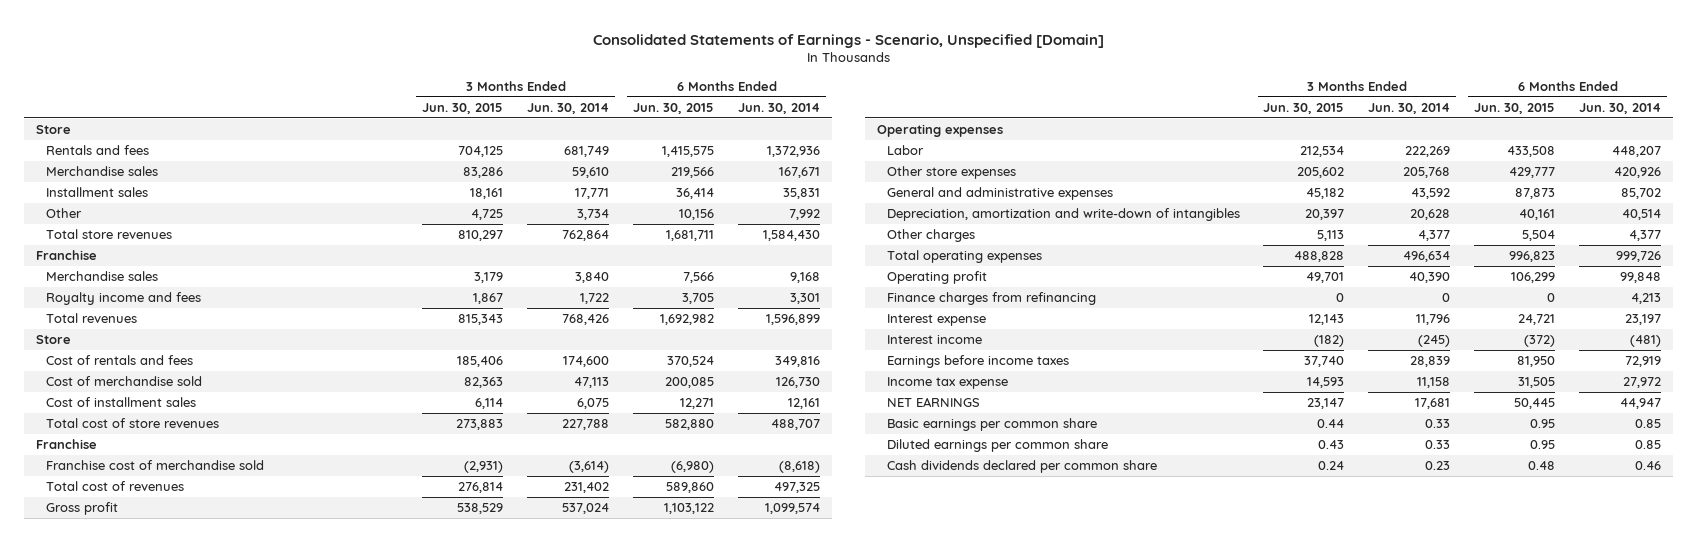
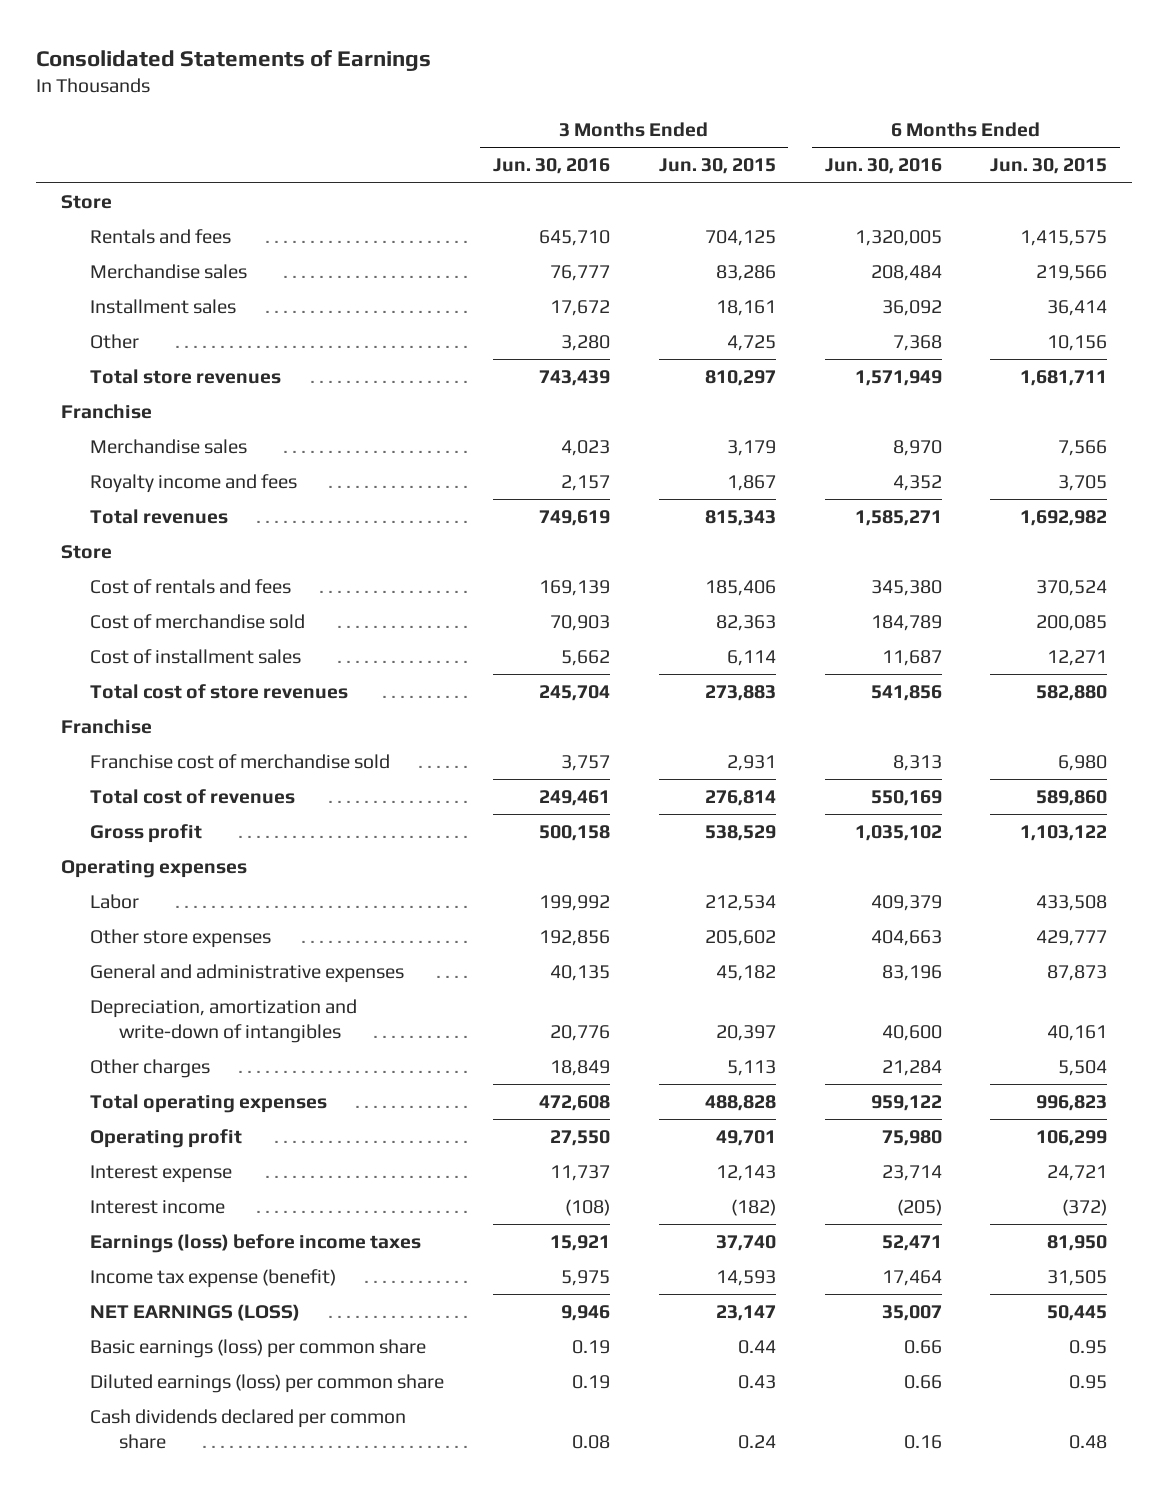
[592,33,1104,48] Consolidated Statements of Earnings - Scenario, Unspecified [Domain] -> [36,50,432,72] Consolidated Statements of Earnings
[527,102,610,114] Jun. 30, 2014 -> none
[738,102,821,114] Jun. 30, 2014 -> none
none -> [492,158,610,175] Jun. 30, 2016
none -> [824,158,942,175] Jun. 30, 2016
[464,461,504,474] (2,931) -> [726,755,776,772] 2,931
[671,461,715,474] (6,980) -> [1058,755,1108,772] 6,980
[886,292,1096,306] Finance charges from refinancing -> none
[886,355,1069,369] Earnings before income taxes -> [89,1234,421,1254] Earnings (loss) before income taxes
[886,377,1008,390] Income tax expense -> [89,1269,336,1289] Income tax expense (benefit)
[886,397,980,408] NET EARNINGS -> [89,1304,300,1322] NET EARNINGS (LOSS)
[886,418,1097,432] Basic earnings per common share -> [89,1339,426,1359] Basic earnings (loss) per common share
[886,439,1108,453] Diluted earnings per common share -> [89,1374,444,1394] Diluted earnings (loss) per common share

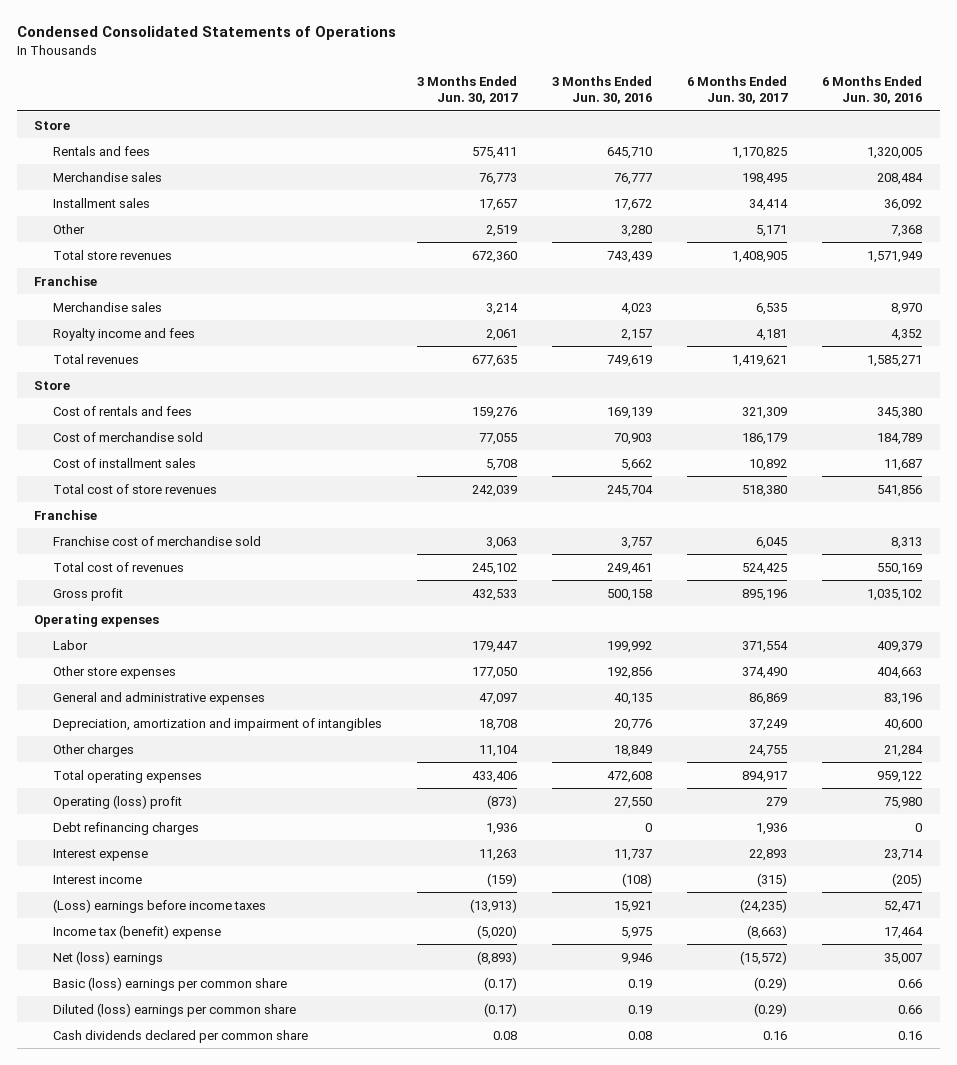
[36,50,432,72] Consolidated Statements of Earnings -> [16,26,396,41] Condensed Consolidated Statements of Operations
[658,158,776,175] Jun. 30, 2015 -> none
[990,158,1108,175] Jun. 30, 2015 -> none
none -> [417,75,519,105] 3 Months Ended Jun. 30, 2017
none -> [687,75,789,105] 6 Months Ended Jun. 30, 2017
[89,999,357,1043] Depreciation, amortization and write-down of intangibles -> [53,717,383,731] Depreciation, amortization and impairment of intangibles
[89,1129,242,1149] Operating profit -> [53,794,183,809] Operating (loss) profit
none -> [53,821,200,835] Debt refinancing charges
[89,1234,421,1254] Earnings (loss) before income taxes -> [53,898,267,913] (Loss) earnings before income taxes
[89,1269,336,1289] Income tax expense (benefit) -> [53,924,222,939] Income tax (benefit) expense
[89,1304,300,1322] NET EARNINGS (LOSS) -> [53,950,164,965] Net (loss) earnings
[89,1339,426,1359] Basic earnings (loss) per common share -> [53,976,288,991] Basic (loss) earnings per common share
[89,1374,444,1394] Diluted earnings (loss) per common share -> [53,1002,297,1017] Diluted (loss) earnings per common share

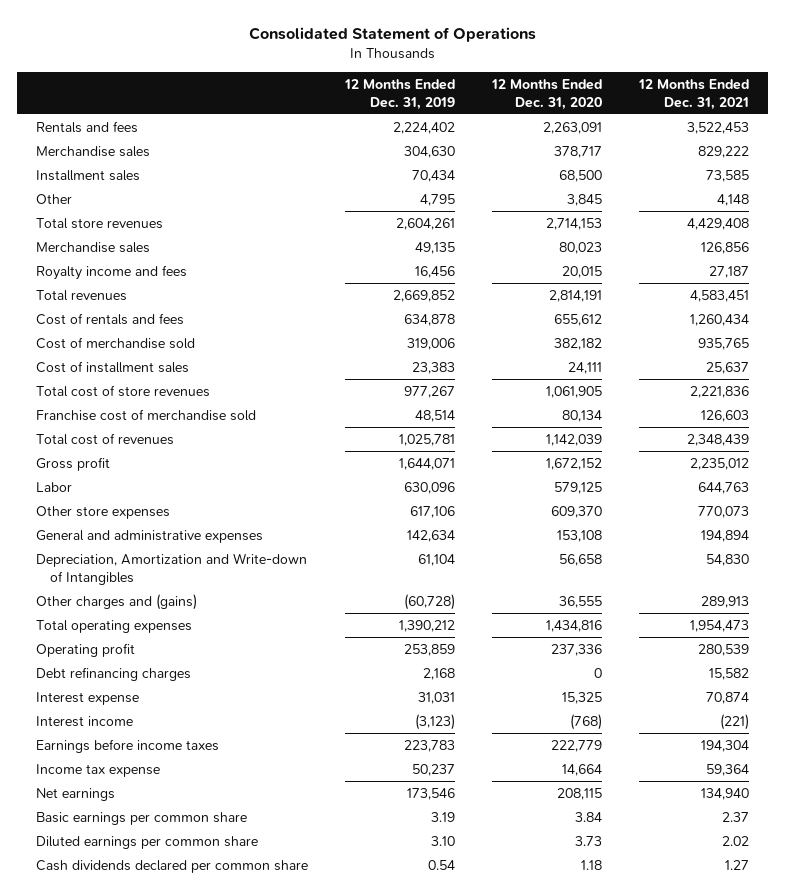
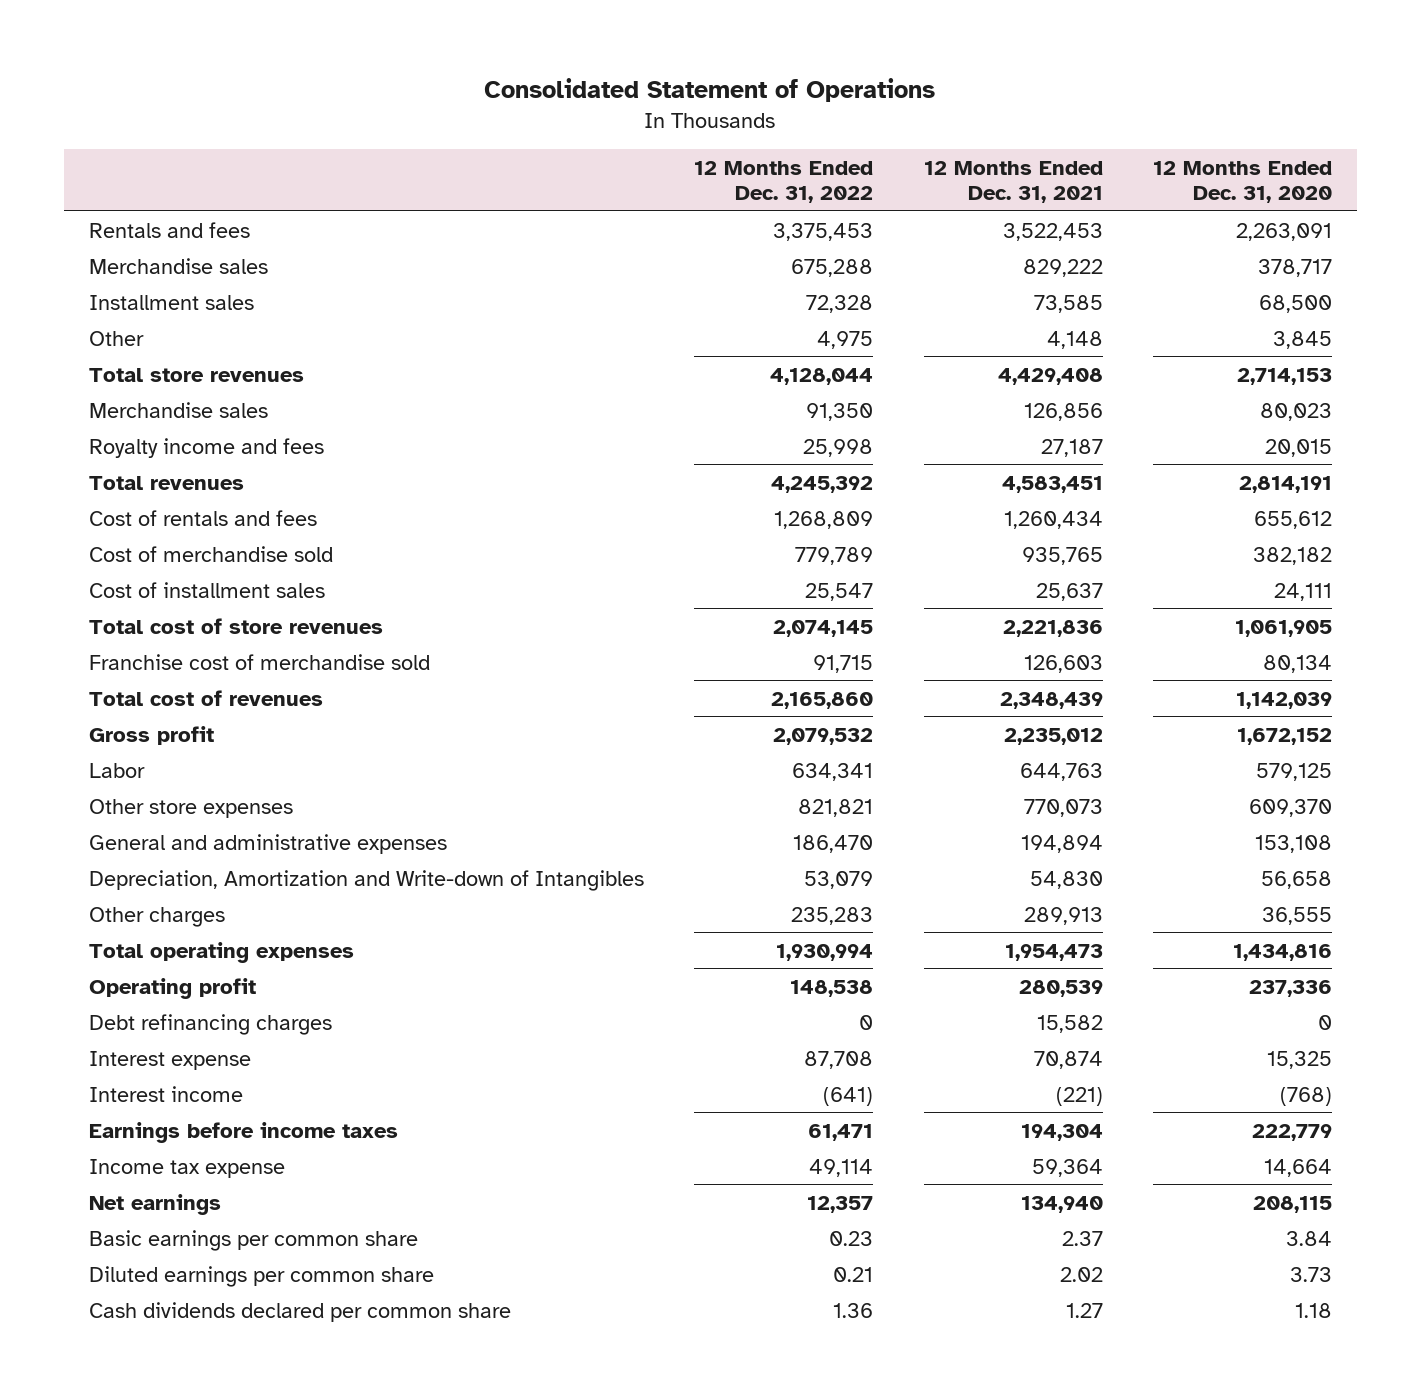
[344,78,456,110] 12 Months Ended Dec. 31, 2019 -> none
none -> [694,160,874,203] 12 Months Ended Dec. 31, 2022
[35,593,197,610] Other charges and (gains) -> [89,906,226,927] Other charges

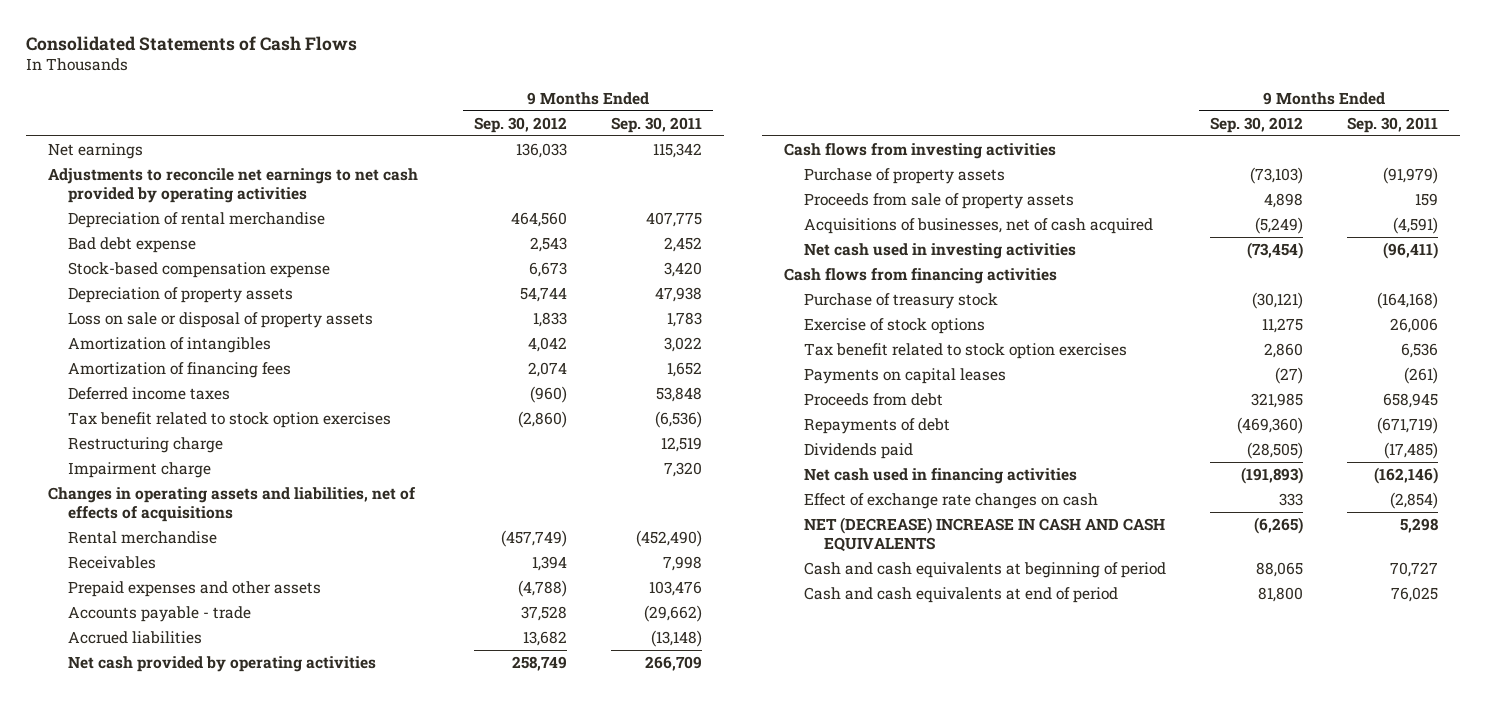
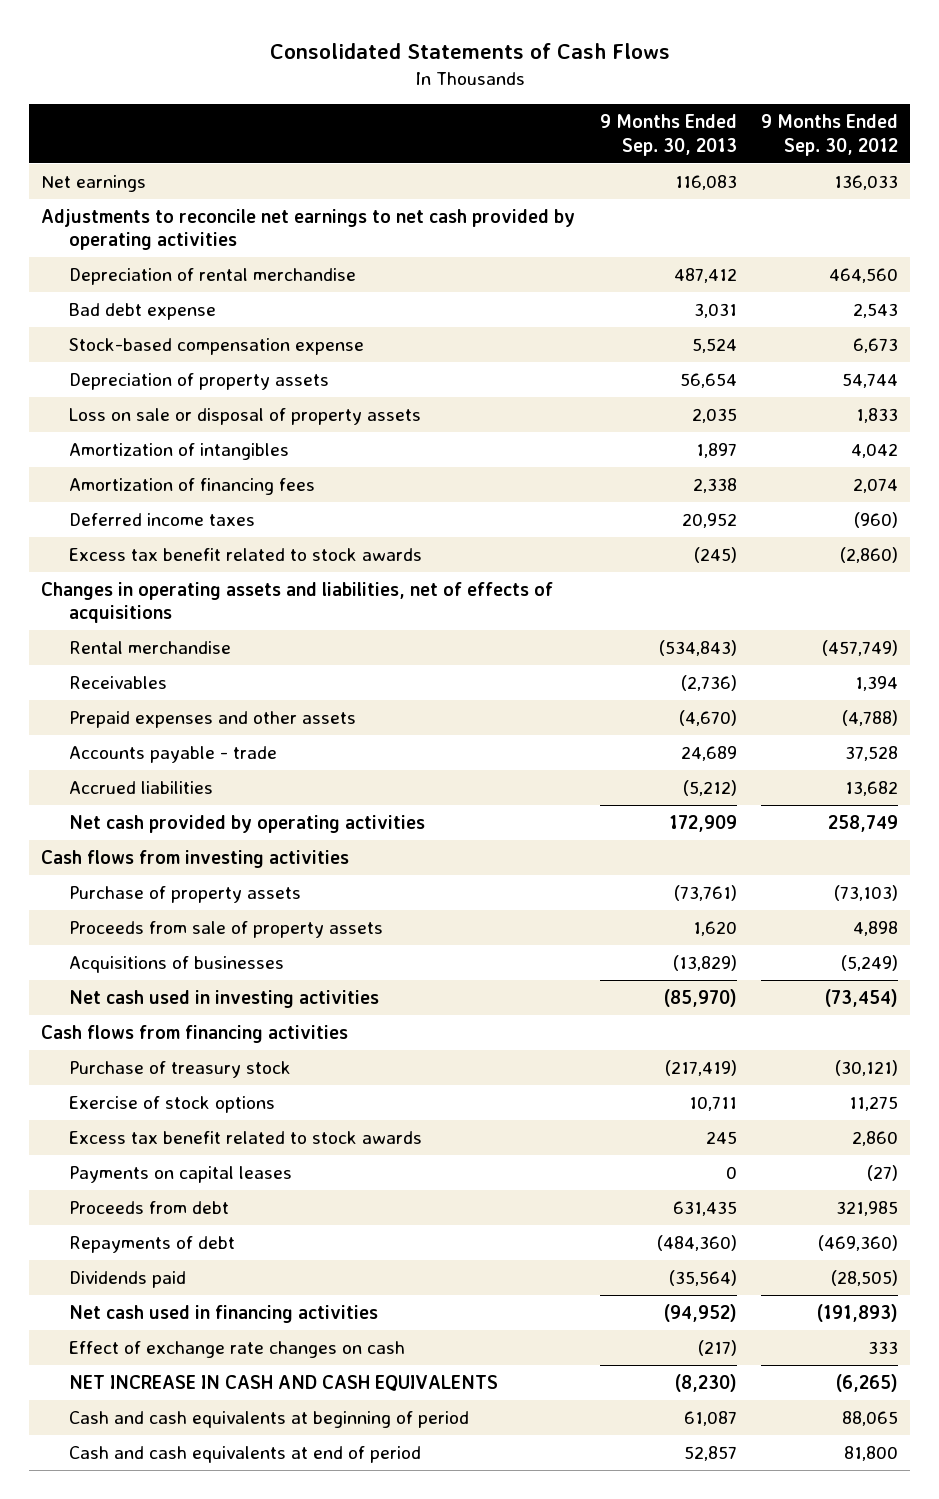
[611,116,703,133] Sep. 30, 2011 -> none
none -> [599,114,737,156] 9 Months Ended Sep. 30, 2013
[67,437,223,454] Restructuring charge -> none
[67,462,211,479] Impairment charge -> none
[67,412,391,429] Tax benefit related to stock option exercises -> [69,548,423,562] Excess tax benefit related to stock awards
[804,218,1154,235] Acquisitions of businesses, net of cash acquired -> [69,956,285,974] Acquisitions of businesses
[804,343,1128,360] Tax benefit related to stock option exercises -> [69,1131,423,1145] Excess tax benefit related to stock awards
[804,517,1166,552] NET (DECREASE) INCREASE IN CASH AND CASH EQUIVALENTS -> [69,1375,499,1392] NET INCREASE IN CASH AND CASH EQUIVALENTS

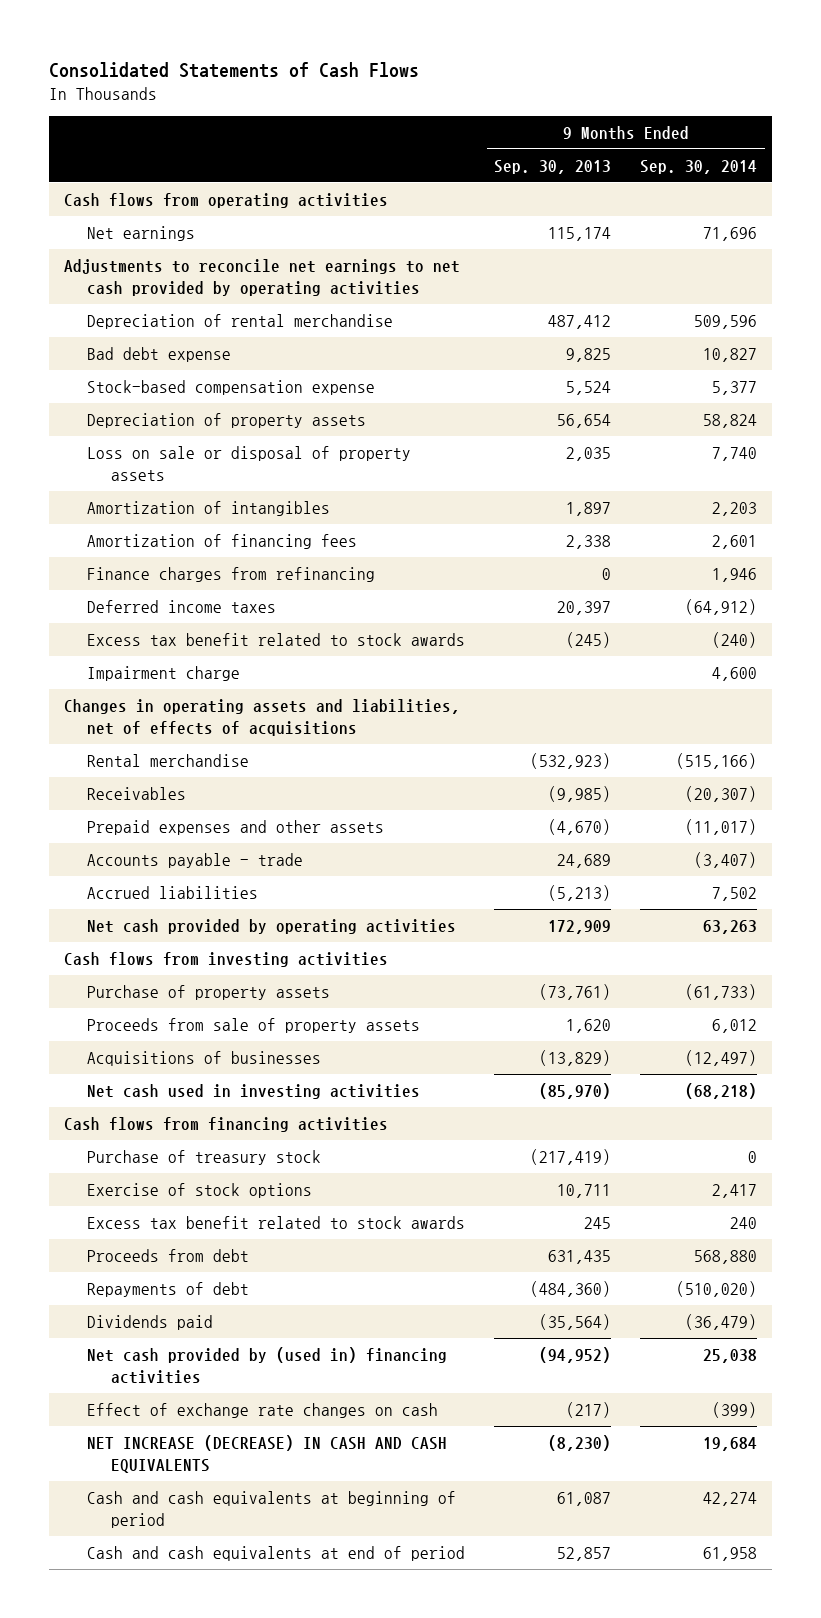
[761,114,899,156] 9 Months Ended Sep. 30, 2012 -> none
none -> [640,159,758,174] Sep. 30, 2014
none -> [63,192,388,208] Cash flows from operating activities
[674,175,737,191] 116,083 -> [548,226,612,241] 115,174
[693,303,737,319] 3,031 -> [566,347,612,362] 9,825
none -> [87,566,376,582] Finance charges from refinancing
[681,513,737,529] 20,952 -> [557,600,612,615] 20,397
none -> [87,665,241,681] Impairment charge
[658,640,737,657] (534,843) -> [530,752,612,769] (532,923)
[680,675,737,692] (2,736) -> [548,785,612,802] (9,985)
[682,780,737,797] (5,212) -> [548,884,612,901] (5,213)
[69,1166,293,1184] Payments on capital leases -> none
[69,1305,379,1324] Net cash used in financing activities -> [87,1346,448,1384] Net cash provided by (used in) financing activities
[69,1375,499,1392] NET INCREASE IN CASH AND CASH EQUIVALENTS -> [87,1434,448,1473] NET INCREASE (DECREASE) IN CASH AND CASH EQUIVALENTS

